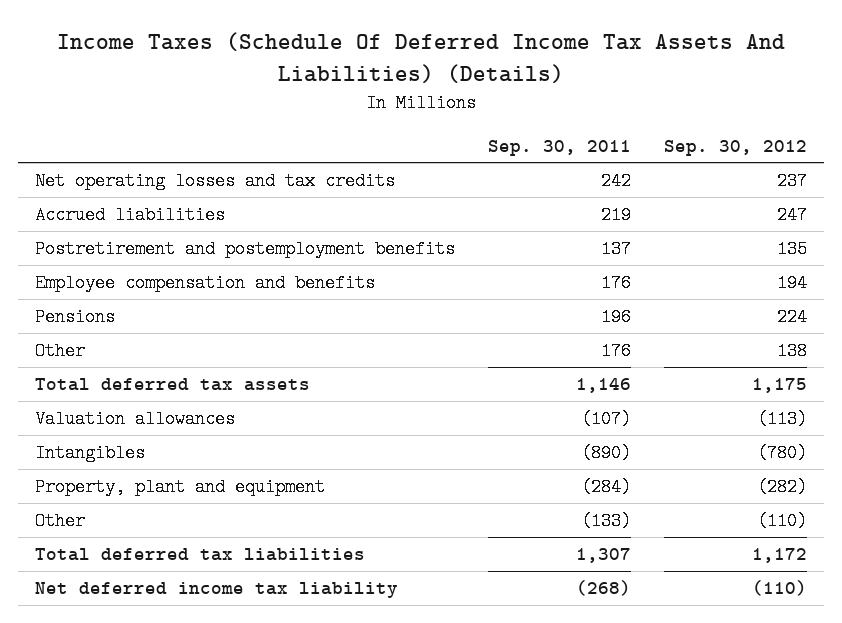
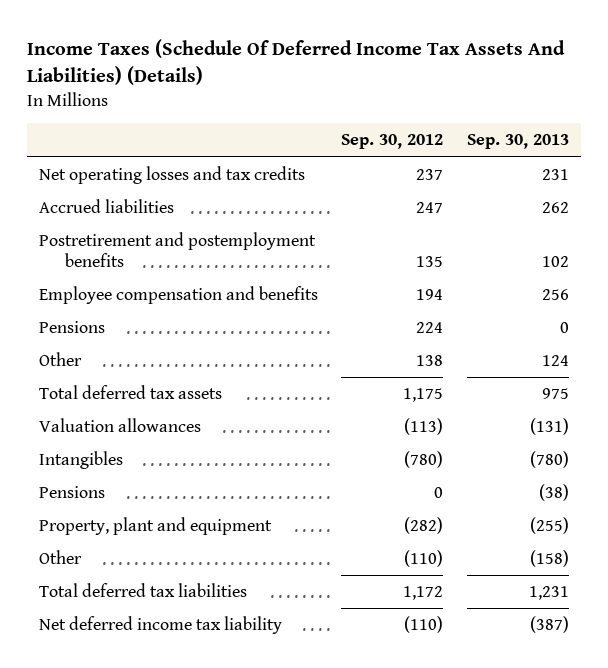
[487,139,631,156] Sep. 30, 2011 -> none
none -> [466,134,569,150] Sep. 30, 2013
none -> [39,486,106,499] Pensions

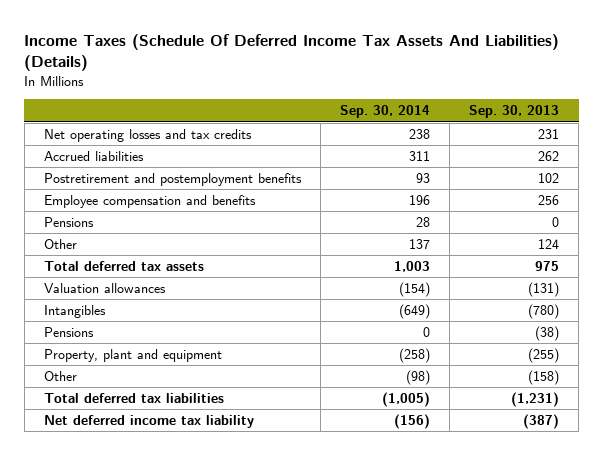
[341,134,444,150] Sep. 30, 2012 -> none
none -> [340,105,431,119] Sep. 30, 2014
[528,586,569,601] 1,231 -> [511,391,560,407] (1,231)

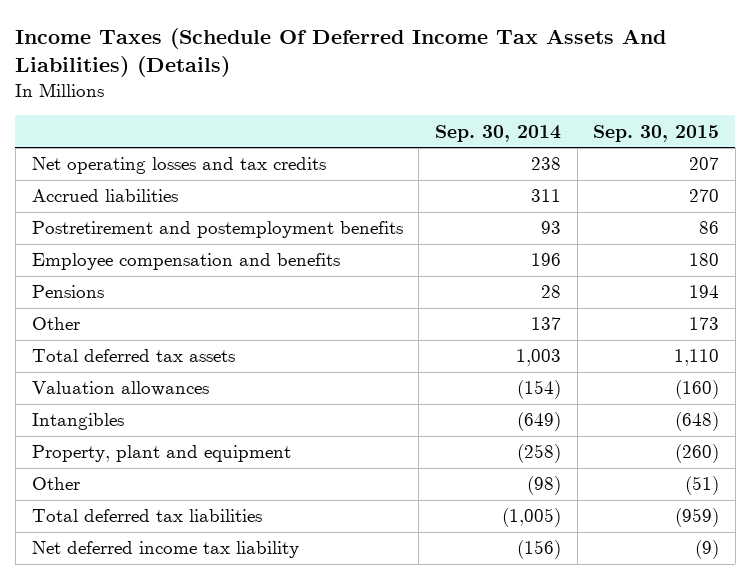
[469,105,560,119] Sep. 30, 2013 -> none
none -> [593,124,720,142] Sep. 30, 2015
[43,326,94,337] Pensions -> none

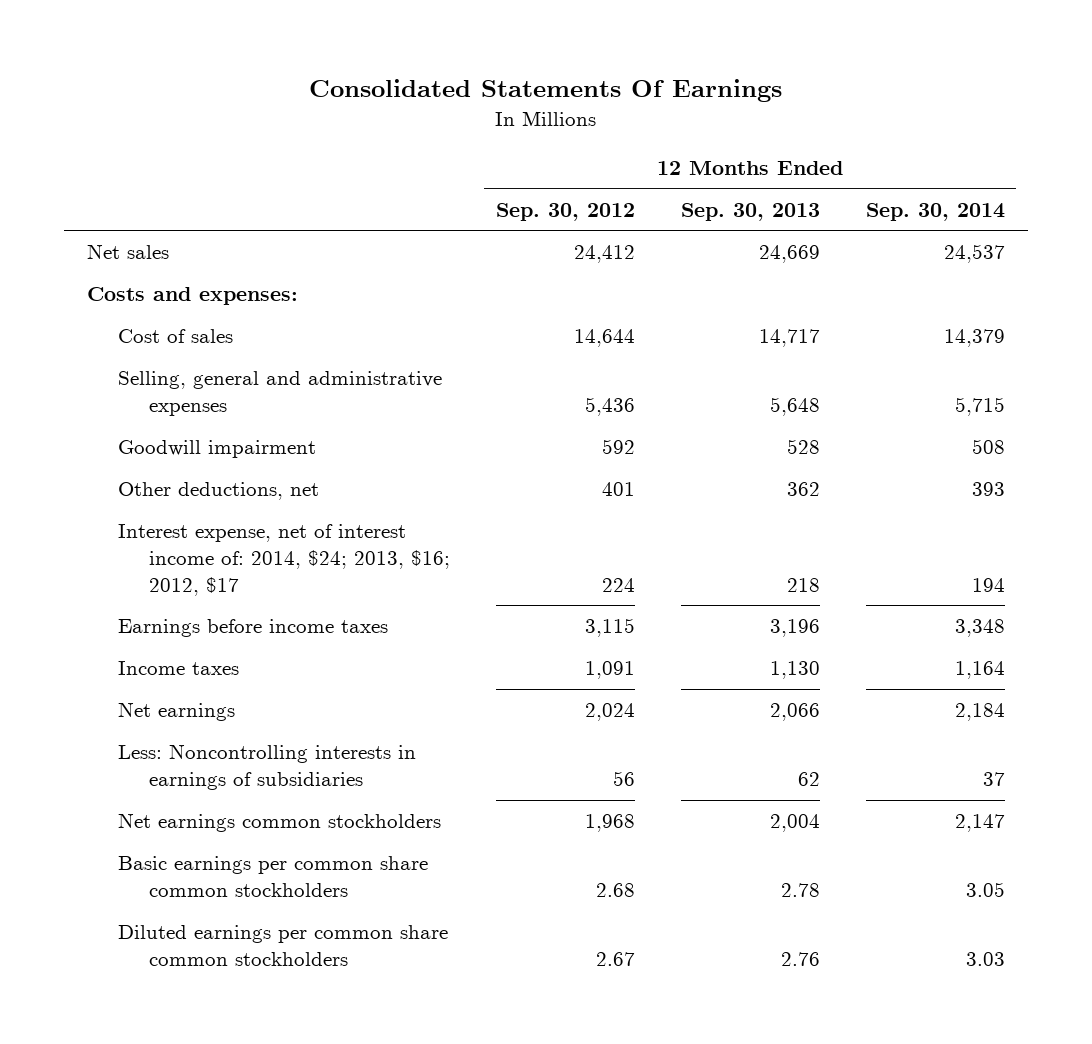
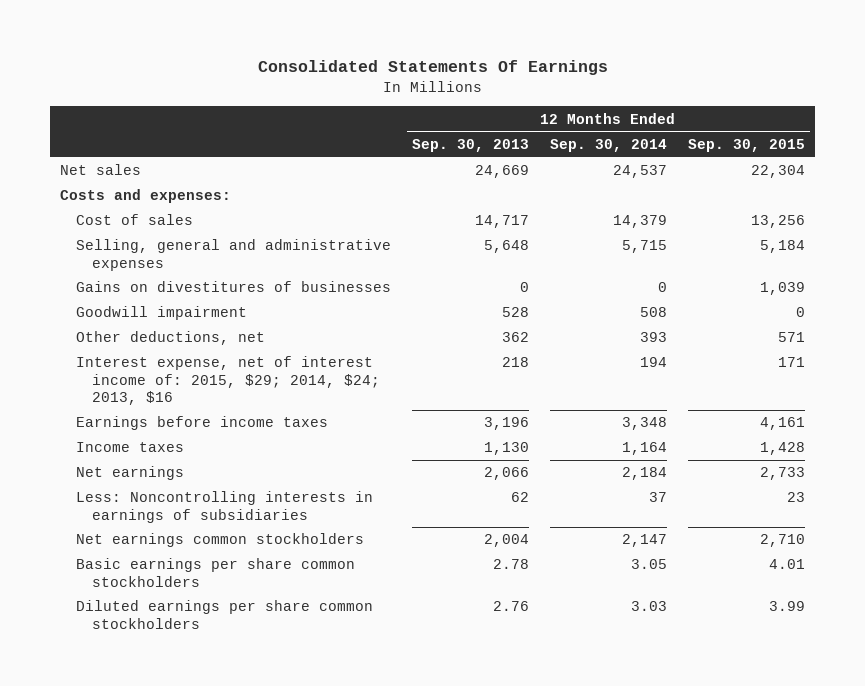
[495,202,635,221] Sep. 30, 2012 -> none
none -> [687,139,805,153] Sep. 30, 2015
none -> [76,281,392,293] Gains on divestitures of businesses
[118,524,450,596] Interest expense, net of interest income of: 2014, $24; 2013, $16; 2012, $17 -> [76,356,380,405] Interest expense, net of interest income of: 2015, $29; 2014, $24; 2013, $16
[118,856,429,897] Basic earnings per common share common stockholders -> [76,558,356,587] Basic earnings per share common stockholders
[118,925,449,966] Diluted earnings per common share common stockholders -> [76,600,374,629] Diluted earnings per share common stockholders

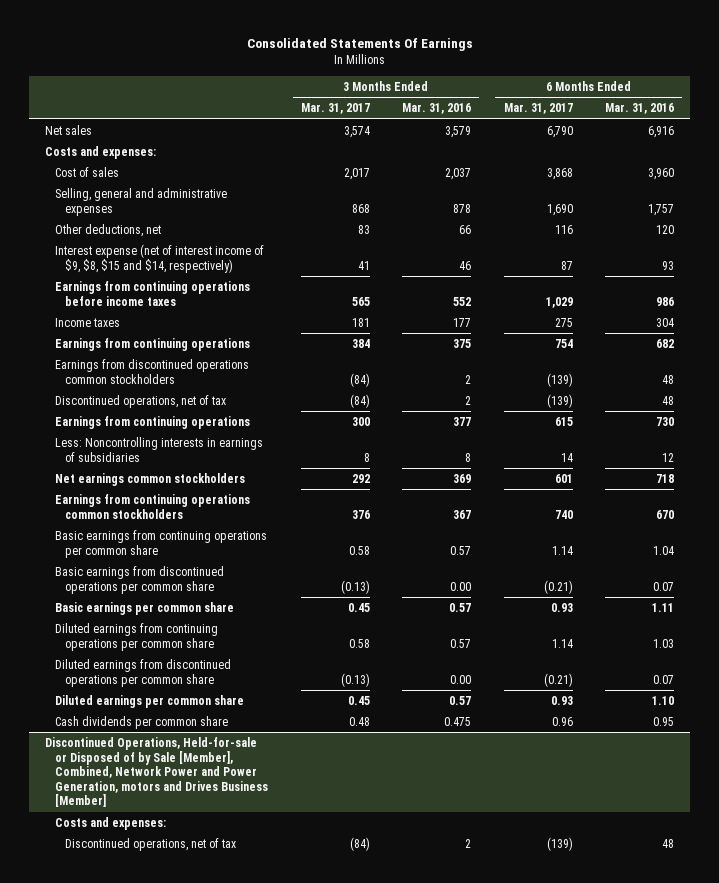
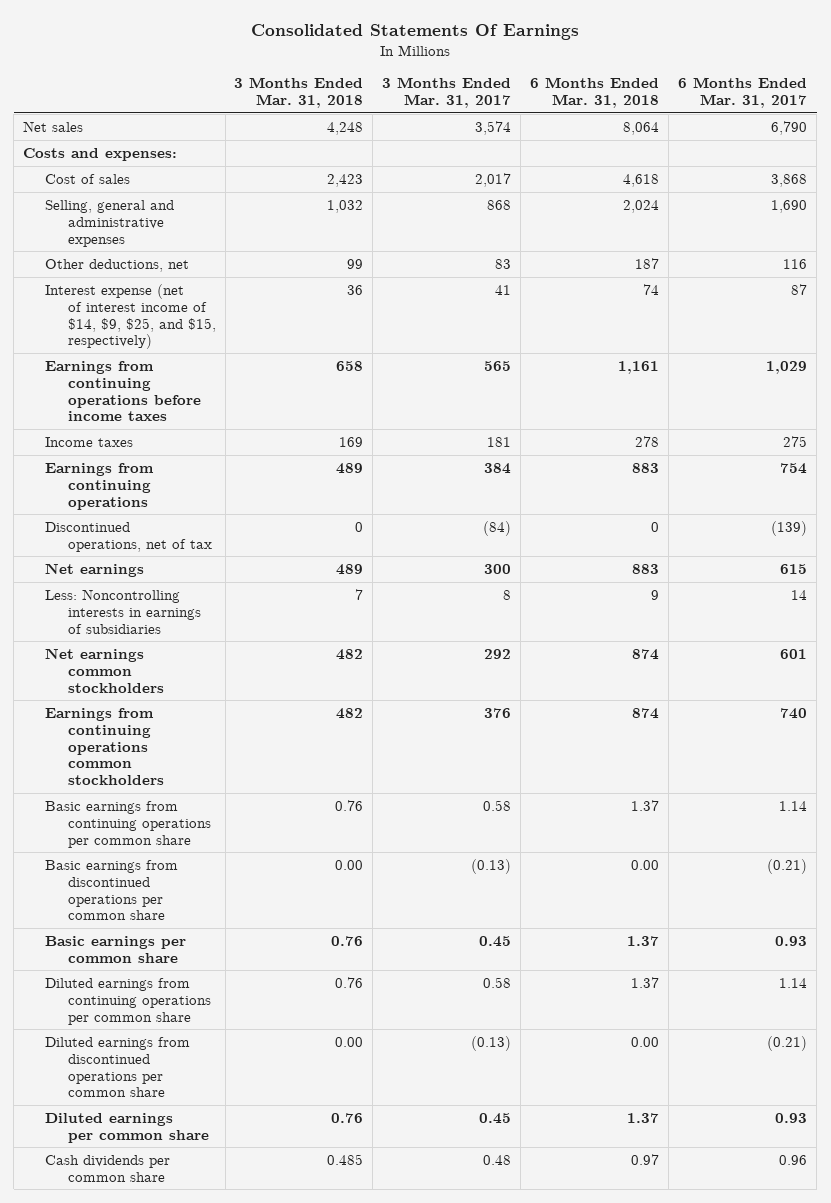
[402,103,472,115] Mar. 31, 2016 -> none
[604,103,674,115] Mar. 31, 2016 -> none
none -> [234,77,364,109] 3 Months Ended Mar. 31, 2018
none -> [530,77,660,109] 6 Months Ended Mar. 31, 2018
[55,243,265,273] Interest expense (net of interest income of $9, $8, $15 and $14, respectively) -> [45,283,216,350] Interest expense (net of interest income of $14, $9, $25, and $15, respectively)
[55,358,250,384] Earnings from discontinued operations common stockholders -> none
[55,415,251,429] Earnings from continuing operations -> [45,562,145,577] Net earnings
[45,736,269,808] Discontinued Operations, Held-for-sale or Disposed of by Sale [Member], Combined, Network Power and Power Generation, motors and Drives Business [Member] -> none
[55,816,167,830] Costs and expenses: -> none
[65,837,237,851] Discontinued operations, net of tax -> none

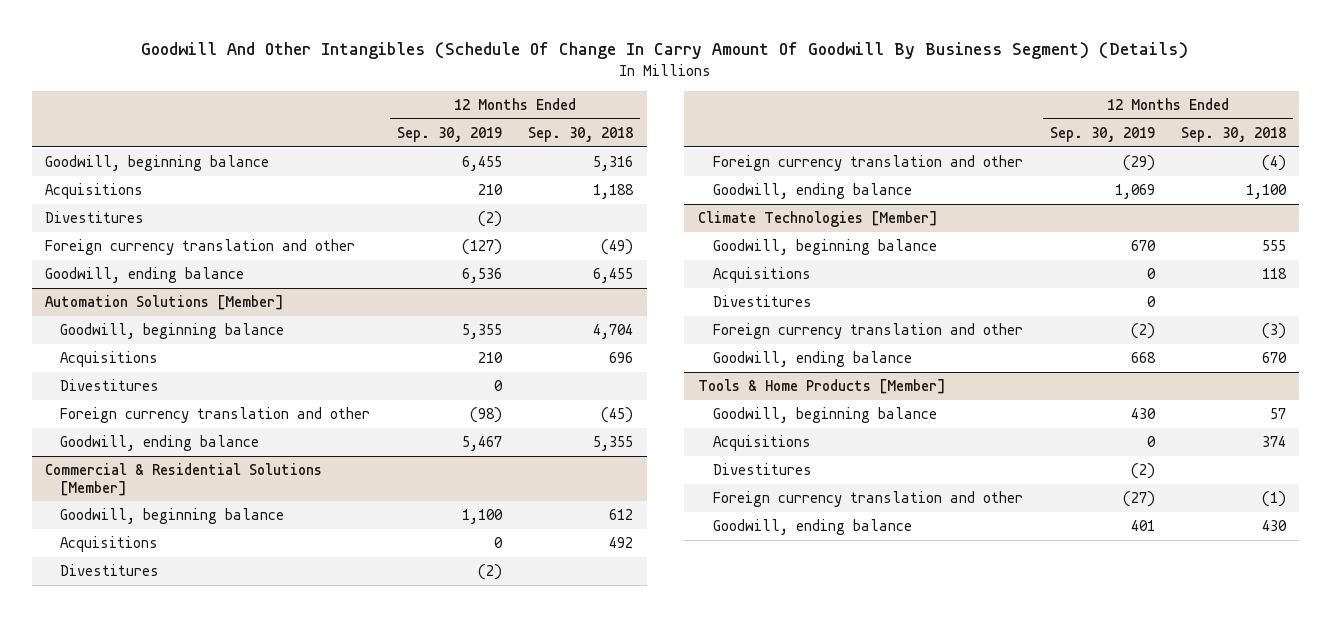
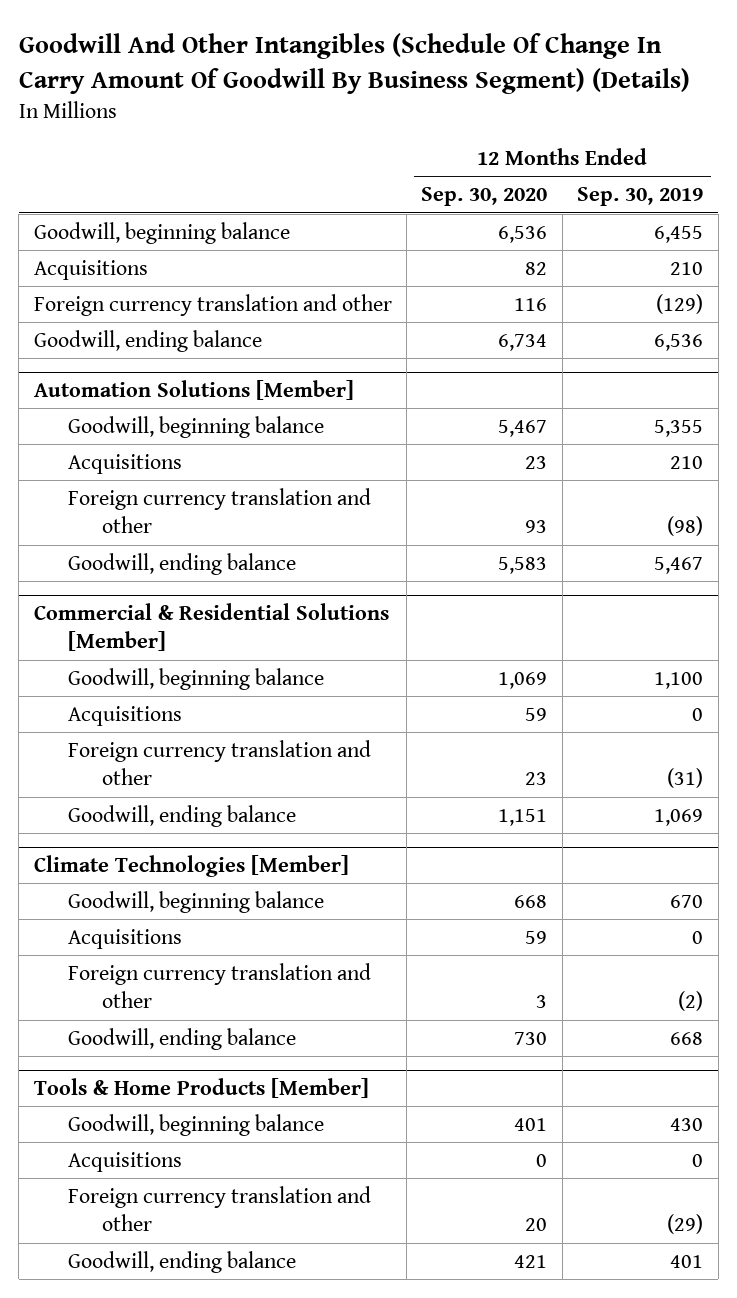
[528,126,634,142] Sep. 30, 2018 -> none
none -> [421,187,548,207] Sep. 30, 2020
[44,211,144,224] Divestitures -> none
[461,239,502,256] (127) -> [656,294,704,315] (129)
[60,379,160,392] Divestitures -> none
[60,564,160,577] Divestitures -> none
[1122,155,1155,172] (29) -> [667,768,704,789] (31)
[713,295,813,308] Divestitures -> none
[713,463,813,476] Divestitures -> none
[1122,491,1155,508] (27) -> [667,1214,704,1235] (29)

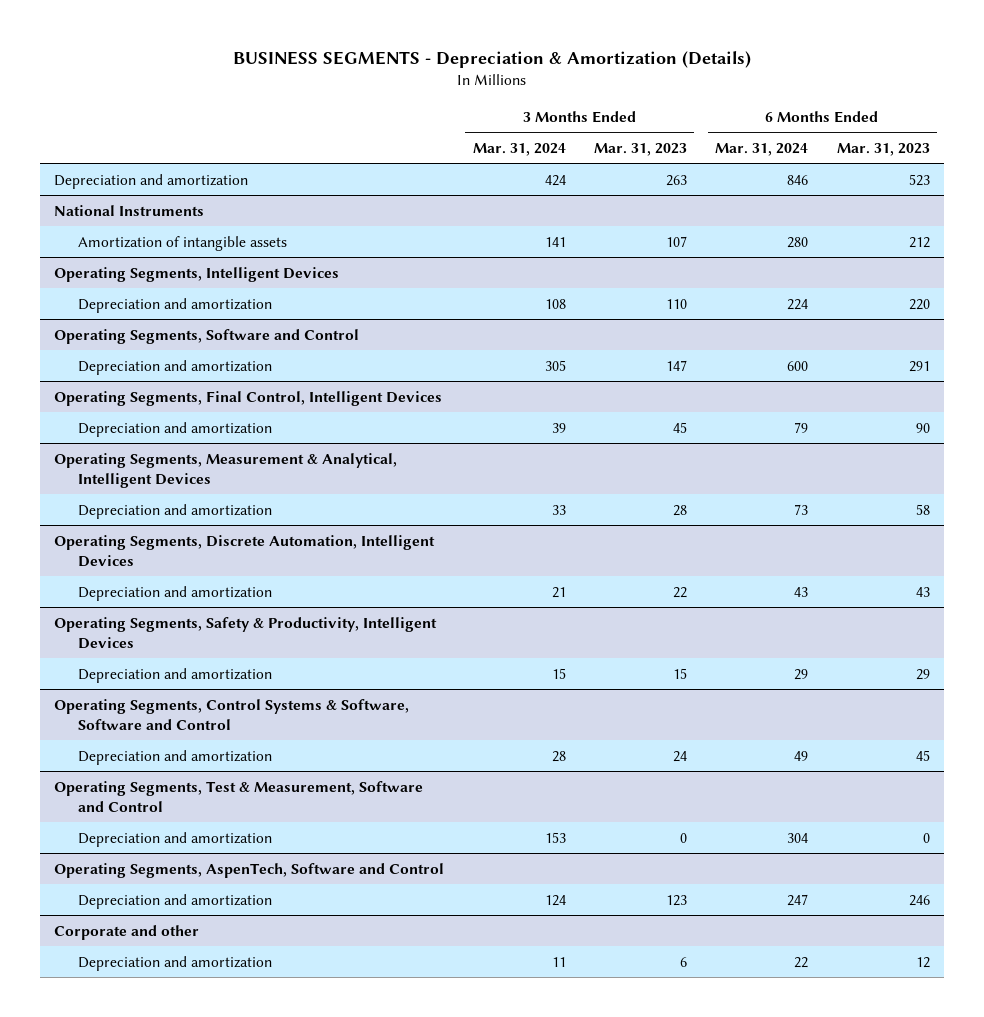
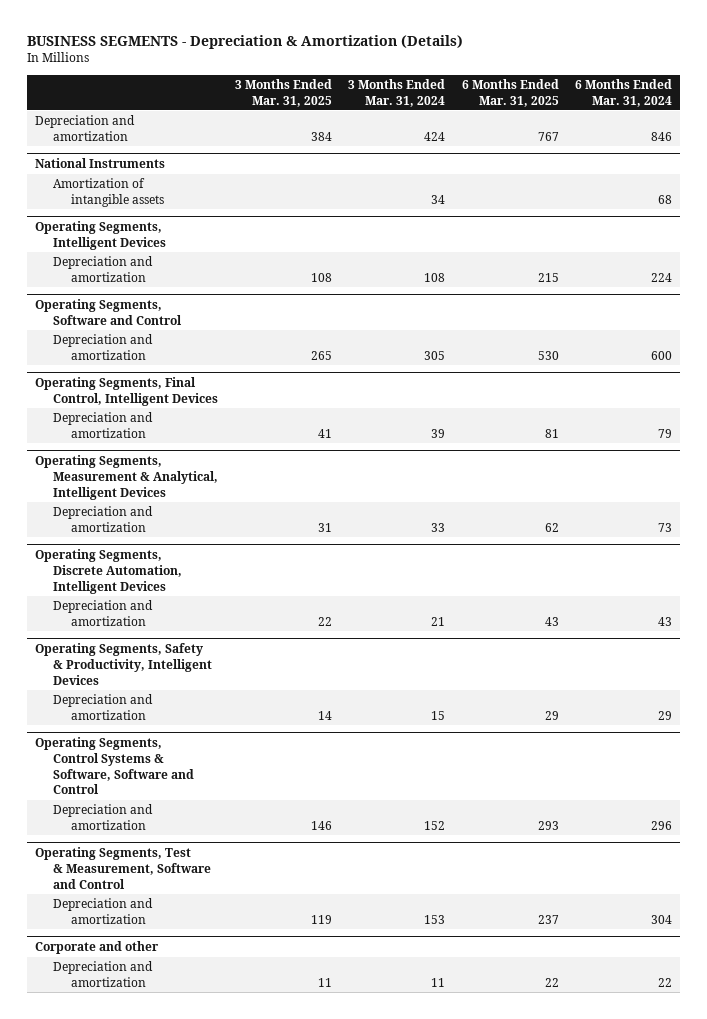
[593,142,687,156] Mar. 31, 2023 -> none
[836,142,930,156] Mar. 31, 2023 -> none
none -> [234,78,332,107] 3 Months Ended Mar. 31, 2025
none -> [461,78,559,107] 6 Months Ended Mar. 31, 2025
[544,236,566,247] 141 -> [431,194,446,204] 34
[787,236,809,248] 280 -> [658,194,673,204] 68
[551,750,566,762] 28 -> [424,820,446,830] 152
[794,750,809,761] 49 -> [651,820,673,830] 296
[54,862,445,878] Operating Segments, AspenTech, Software and Control -> none
[77,893,272,909] Depreciation and amortization -> none

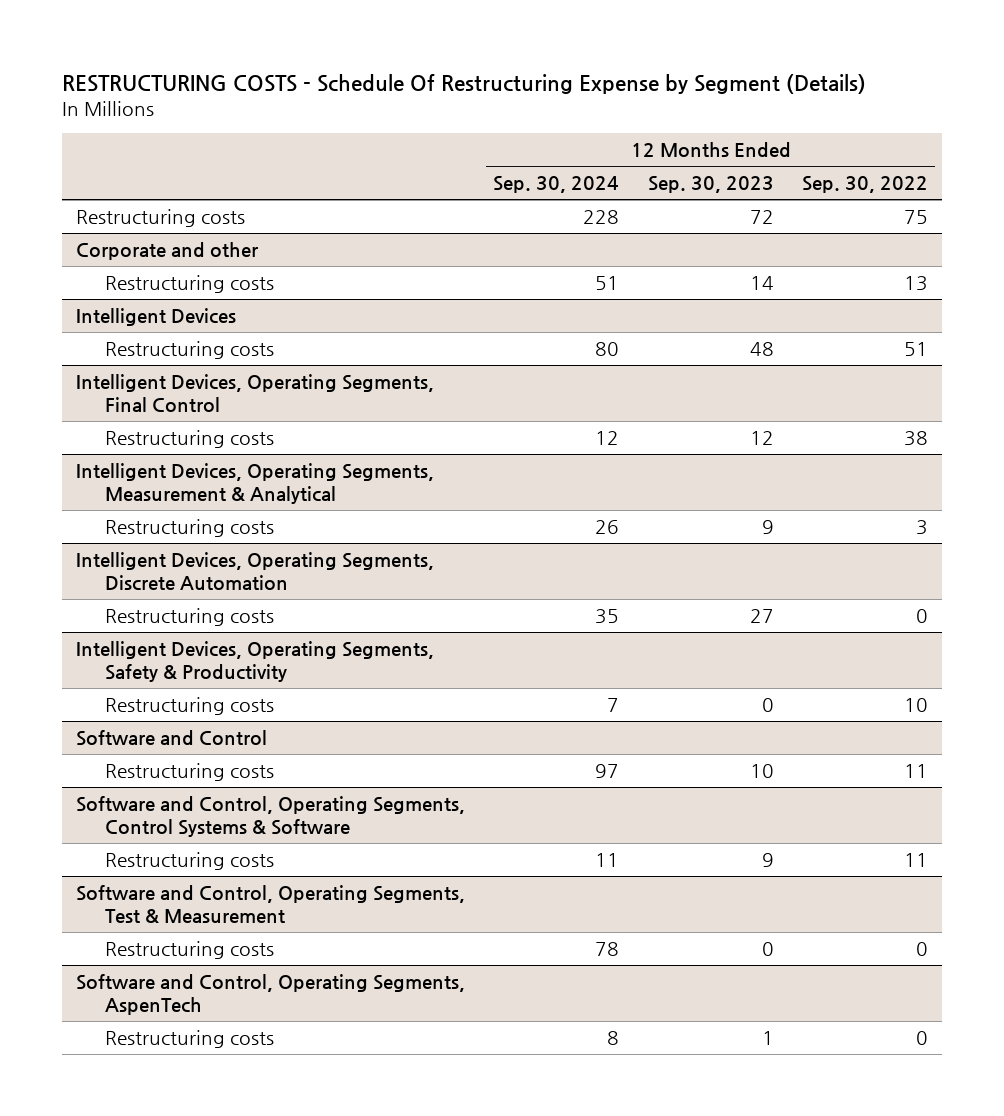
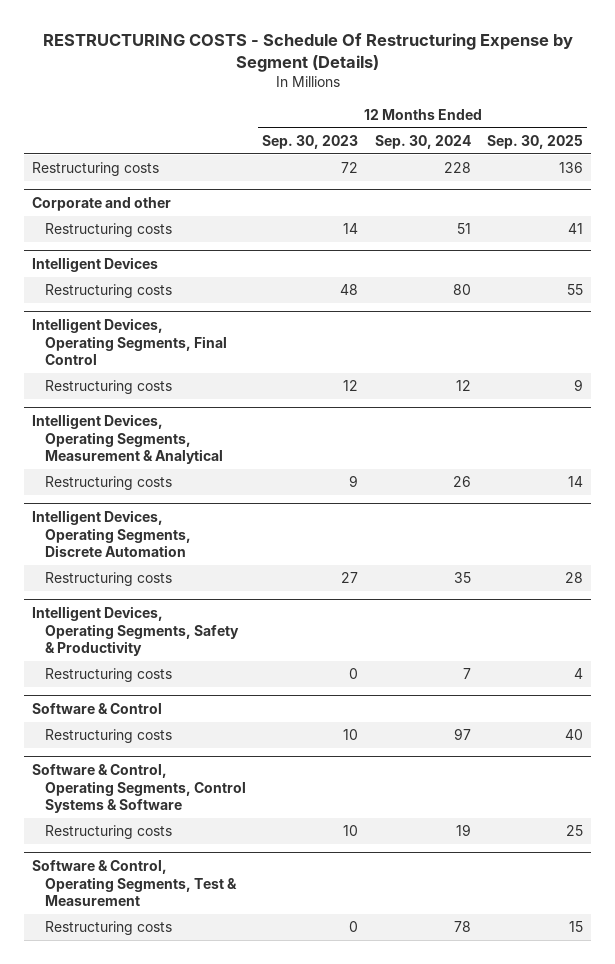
[802,176,929,194] Sep. 30, 2022 -> none
none -> [487,134,584,149] Sep. 30, 2025
[75,729,267,746] Software and Control -> [32,703,163,715] Software & Control
[75,795,465,838] Software and Control, Operating Segments, Control Systems & Software -> [32,764,247,814] Software & Control, Operating Segments, Control Systems & Software
[595,852,620,867] 11 -> [455,824,471,837] 19
[761,852,774,867] 9 -> [343,825,359,837] 10
[75,884,465,924] Software and Control, Operating Segments, Test & Measurement -> [32,860,238,907] Software & Control, Operating Segments, Test & Measurement
[75,973,465,1016] Software and Control, Operating Segments, AspenTech -> none
[104,1029,274,1048] Restructuring costs -> none

